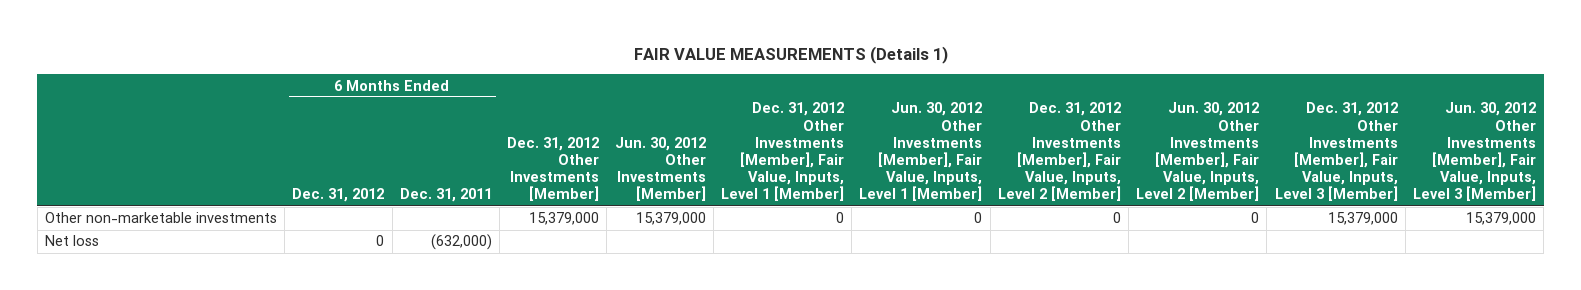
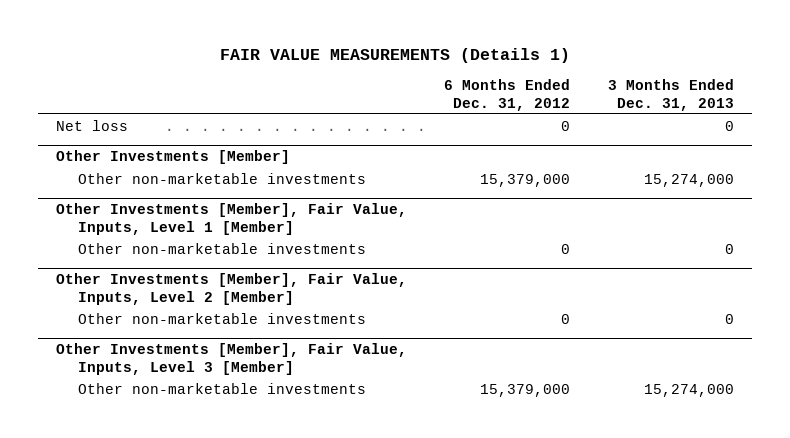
[399,188,492,203] Dec. 31, 2011 -> none
[507,136,600,202] Dec. 31, 2012 Other Investments [Member] -> none
[614,136,706,202] Jun. 30, 2012 Other Investments [Member] -> none
[721,102,845,202] Dec. 31, 2012 Other Investments [Member], Fair Value, Inputs, Level 1 [Member] -> none
[859,102,983,202] Jun. 30, 2012 Other Investments [Member], Fair Value, Inputs, Level 1 [Member] -> none
[997,102,1121,202] Dec. 31, 2012 Other Investments [Member], Fair Value, Inputs, Level 2 [Member] -> none
[1136,102,1260,202] Jun. 30, 2012 Other Investments [Member], Fair Value, Inputs, Level 2 [Member] -> none
[1274,102,1398,202] Dec. 31, 2012 Other Investments [Member], Fair Value, Inputs, Level 3 [Member] -> none
[1413,102,1537,202] Jun. 30, 2012 Other Investments [Member], Fair Value, Inputs, Level 3 [Member] -> none
none -> [607,79,734,111] 3 Months Ended Dec. 31, 2013
[44,212,277,224] Other non-marketable investments -> none
none -> [56,150,291,165] Other Investments [Member]
none -> [77,172,366,184] Other non-marketable investments
none -> [56,203,408,235] Other Investments [Member], Fair Value, Inputs, Level 1 [Member]
none -> [77,242,366,254] Other non-marketable investments
none -> [56,273,408,305] Other Investments [Member], Fair Value, Inputs, Level 2 [Member]
none -> [77,312,366,324] Other non-marketable investments
none -> [56,343,408,375] Other Investments [Member], Fair Value, Inputs, Level 3 [Member]
none -> [77,382,366,394] Other non-marketable investments

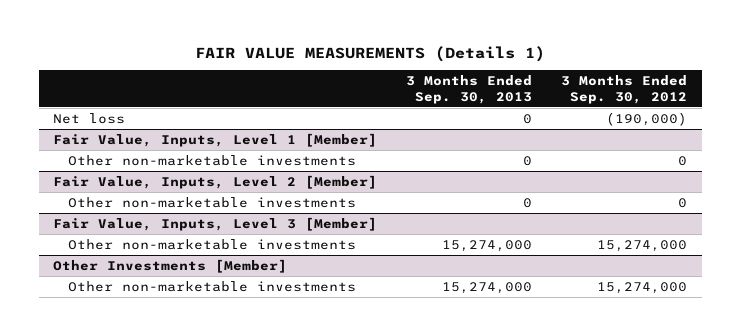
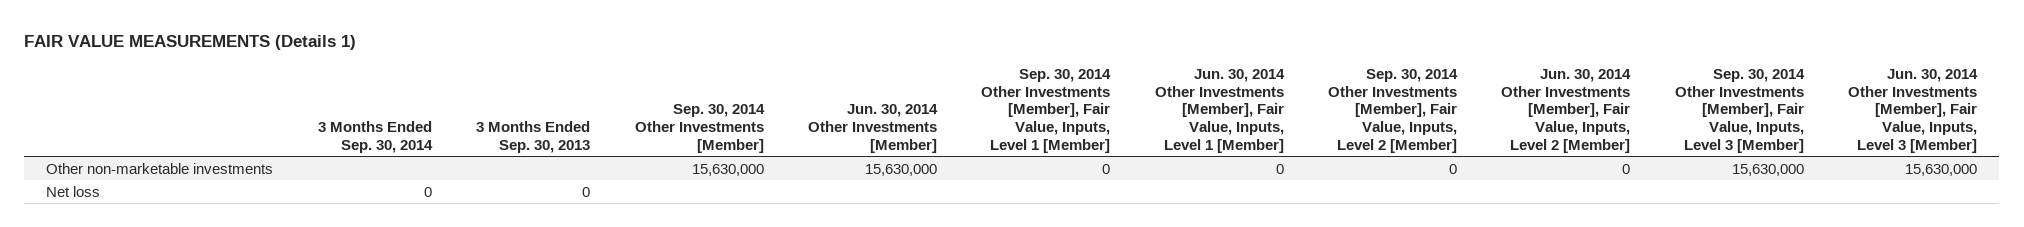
[561,75,688,104] 3 Months Ended Sep. 30, 2012 -> none
none -> [317,120,433,153] 3 Months Ended Sep. 30, 2014
none -> [634,104,765,153] Sep. 30, 2014 Other Investments [Member]
none -> [807,104,938,153] Jun. 30, 2014 Other Investments [Member]
none -> [981,69,1112,153] Sep. 30, 2014 Other Investments [Member], Fair Value, Inputs, Level 1 [Member]
none -> [1154,69,1285,153] Jun. 30, 2014 Other Investments [Member], Fair Value, Inputs, Level 1 [Member]
none -> [1328,69,1459,153] Sep. 30, 2014 Other Investments [Member], Fair Value, Inputs, Level 2 [Member]
none -> [1501,69,1632,153] Jun. 30, 2014 Other Investments [Member], Fair Value, Inputs, Level 2 [Member]
none -> [1674,69,1805,153] Sep. 30, 2014 Other Investments [Member], Fair Value, Inputs, Level 3 [Member]
none -> [1848,69,1979,153] Jun. 30, 2014 Other Investments [Member], Fair Value, Inputs, Level 3 [Member]
none -> [46,162,274,174] Other non-marketable investments
[53,132,378,147] Fair Value, Inputs, Level 1 [Member] -> none
[68,154,357,166] Other non-marketable investments -> none
[53,174,378,189] Fair Value, Inputs, Level 2 [Member] -> none
[68,196,357,208] Other non-marketable investments -> none
[53,216,378,231] Fair Value, Inputs, Level 3 [Member] -> none
[68,238,357,250] Other non-marketable investments -> none
[53,258,288,273] Other Investments [Member] -> none
[68,280,357,292] Other non-marketable investments -> none

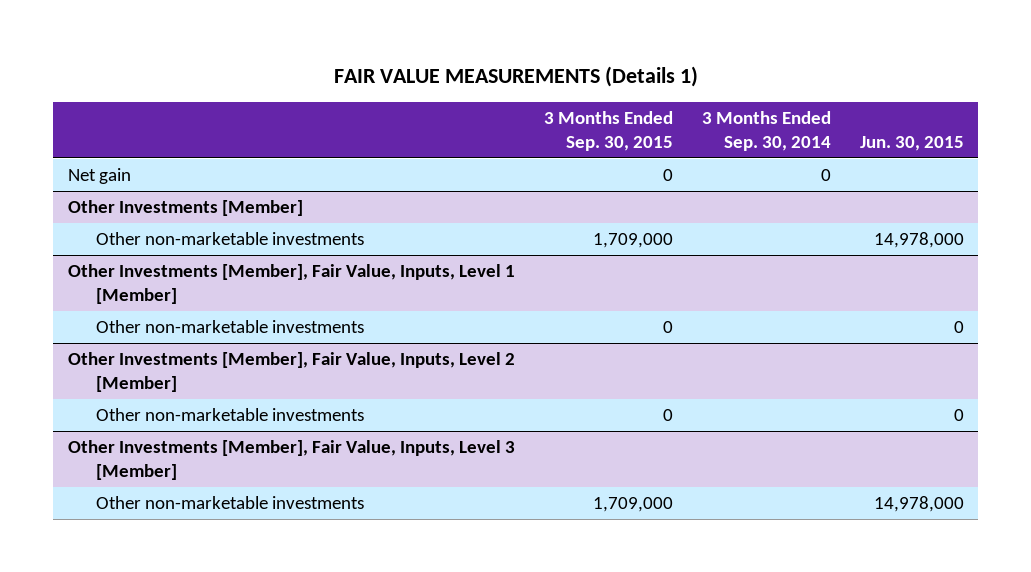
[476,120,591,153] 3 Months Ended Sep. 30, 2013 -> none
[634,104,765,153] Sep. 30, 2014 Other Investments [Member] -> none
[807,104,938,153] Jun. 30, 2014 Other Investments [Member] -> none
[981,69,1112,153] Sep. 30, 2014 Other Investments [Member], Fair Value, Inputs, Level 1 [Member] -> none
[1154,69,1285,153] Jun. 30, 2014 Other Investments [Member], Fair Value, Inputs, Level 1 [Member] -> none
[1328,69,1459,153] Sep. 30, 2014 Other Investments [Member], Fair Value, Inputs, Level 2 [Member] -> none
[1501,69,1632,153] Jun. 30, 2014 Other Investments [Member], Fair Value, Inputs, Level 2 [Member] -> none
[1674,69,1805,153] Sep. 30, 2014 Other Investments [Member], Fair Value, Inputs, Level 3 [Member] -> none
[1848,69,1979,153] Jun. 30, 2014 Other Investments [Member], Fair Value, Inputs, Level 3 [Member] -> none
none -> [543,110,673,151] 3 Months Ended Sep. 30, 2015
none -> [859,135,964,151] Jun. 30, 2015
[46,162,274,174] Other non-marketable investments -> none
[46,185,101,197] Net loss -> [67,168,131,185] Net gain
none -> [67,200,303,217] Other Investments [Member]
none -> [95,232,364,246] Other non-marketable investments
none -> [67,264,515,305] Other Investments [Member], Fair Value, Inputs, Level 1 [Member]
none -> [95,320,364,334] Other non-marketable investments
none -> [67,352,515,393] Other Investments [Member], Fair Value, Inputs, Level 2 [Member]
none -> [95,408,364,422] Other non-marketable investments
none -> [67,440,515,481] Other Investments [Member], Fair Value, Inputs, Level 3 [Member]
none -> [95,496,364,510] Other non-marketable investments

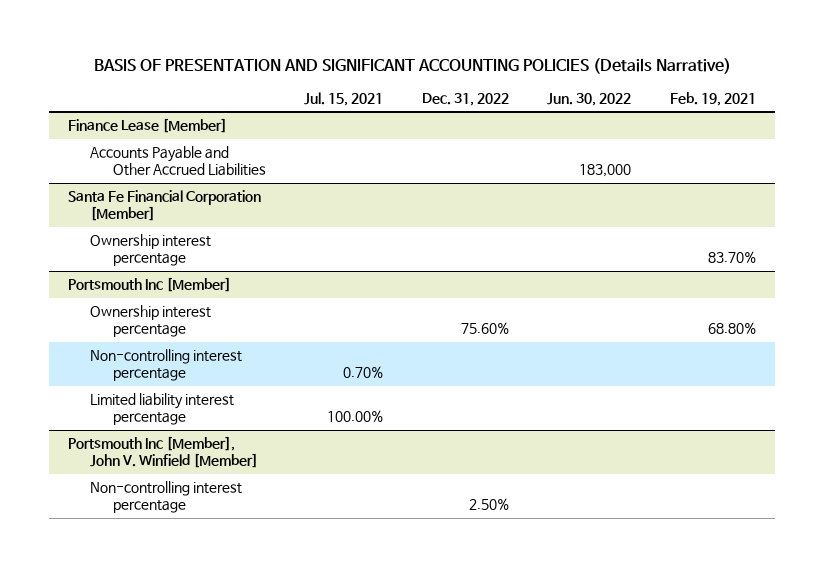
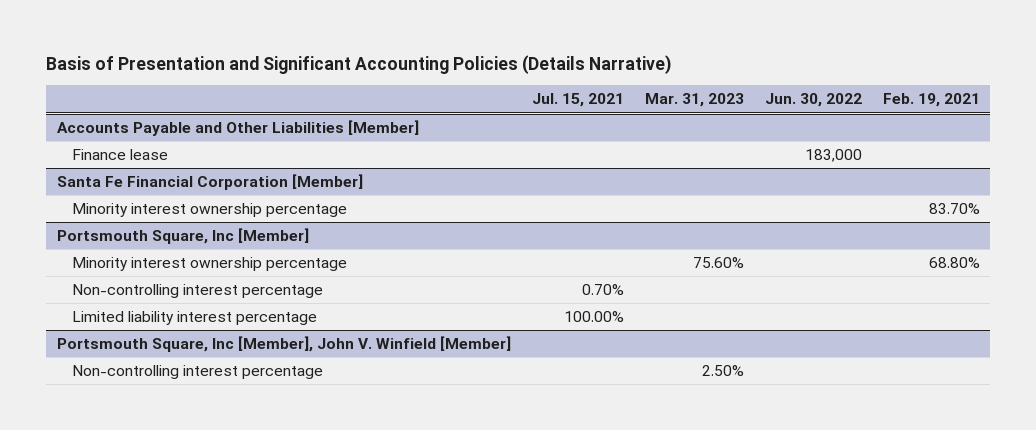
[93,57,731,74] BASIS OF PRESENTATION AND SIGNIFICANT ACCOUNTING POLICIES (Details Narrative) -> [46,55,673,75] Basis of Presentation and Significant Accounting Policies (Details Narrative)
[421,93,509,107] Dec. 31, 2022 -> none
none -> [644,93,744,108] Mar. 31, 2023
[68,118,228,134] Finance Lease [Member] -> none
[90,146,266,177] Accounts Payable and Other Accrued Liabilities -> none
none -> [56,120,419,137] Accounts Payable and Other Liabilities [Member]
none -> [72,149,169,161] Finance lease
[90,234,212,267] Ownership interest percentage -> [72,203,348,218] Minority interest ownership percentage
[68,277,232,293] Portsmouth Inc [Member] -> [56,228,309,245] Portsmouth Square, Inc [Member]
[90,305,212,338] Ownership interest percentage -> [72,257,348,272] Minority interest ownership percentage
[68,436,259,469] Portsmouth Inc [Member], John V. Winfield [Member] -> [56,336,511,353] Portsmouth Square, Inc [Member], John V. Winfield [Member]

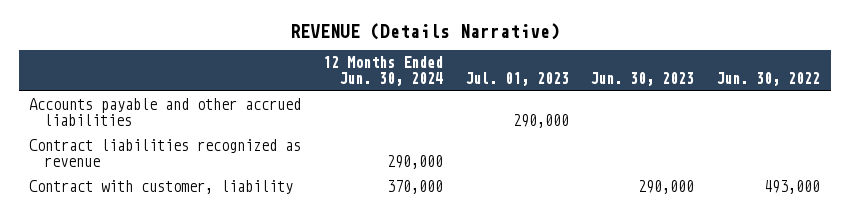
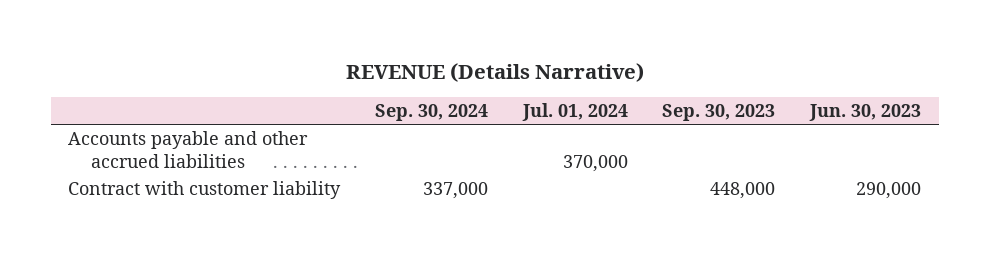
[323,56,444,87] 12 Months Ended Jun. 30, 2024 -> none
[464,72,569,87] Jul. 01, 2023 -> none
[716,72,821,87] Jun. 30, 2022 -> none
none -> [375,103,489,121] Sep. 30, 2024
none -> [521,102,628,121] Jul. 01, 2024
none -> [662,103,776,121] Sep. 30, 2023
[29,139,302,168] Contract liabilities recognized as revenue -> none
[29,180,294,195] Contract with customer, liability -> [68,181,342,200] Contract with customer liability

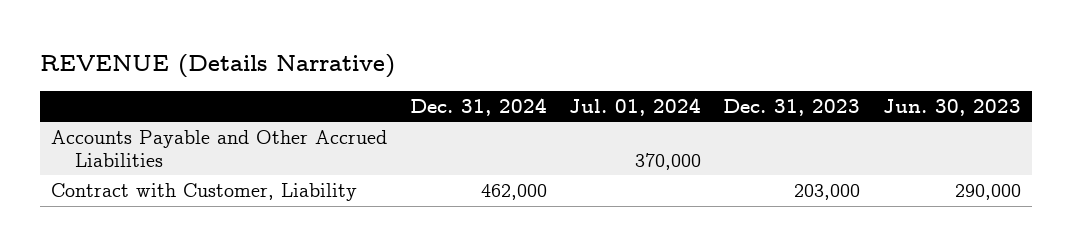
[375,103,489,121] Sep. 30, 2024 -> none
[662,103,776,121] Sep. 30, 2023 -> none
none -> [409,97,547,116] Dec. 31, 2024
none -> [723,98,861,116] Dec. 31, 2023
[68,131,309,168] Accounts payable and other accrued liabilities -> [51,130,388,167] Accounts Payable and Other Accrued Liabilities
[68,181,342,200] Contract with customer liability -> [51,183,358,202] Contract with Customer, Liability

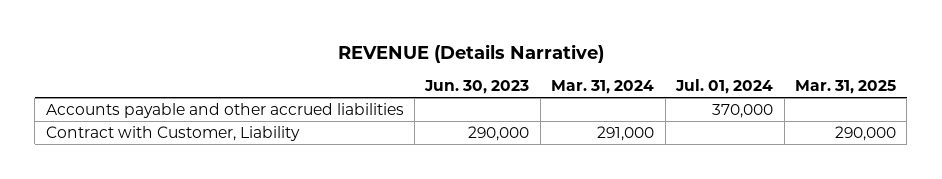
[409,97,547,116] Dec. 31, 2024 -> none
[723,98,861,116] Dec. 31, 2023 -> none
none -> [551,79,655,94] Mar. 31, 2024
none -> [794,79,896,94] Mar. 31, 2025
[51,130,388,167] Accounts Payable and Other Accrued Liabilities -> [45,102,404,118] Accounts payable and other accrued liabilities

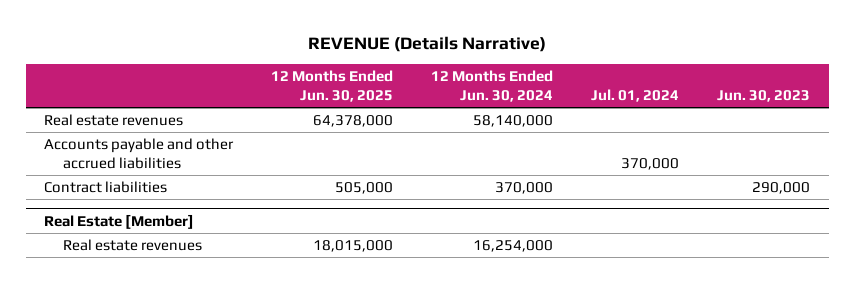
[551,79,655,94] Mar. 31, 2024 -> none
[794,79,896,94] Mar. 31, 2025 -> none
none -> [271,70,394,103] 12 Months Ended Jun. 30, 2025
none -> [431,70,554,103] 12 Months Ended Jun. 30, 2024
none -> [44,114,184,127] Real estate revenues
[45,125,300,141] Contract with Customer, Liability -> [44,181,168,194] Contract liabilities
none -> [44,213,195,229] Real Estate [Member]
none -> [62,239,202,252] Real estate revenues

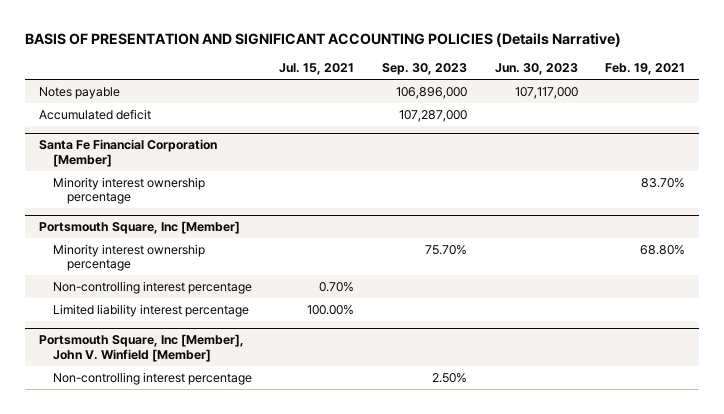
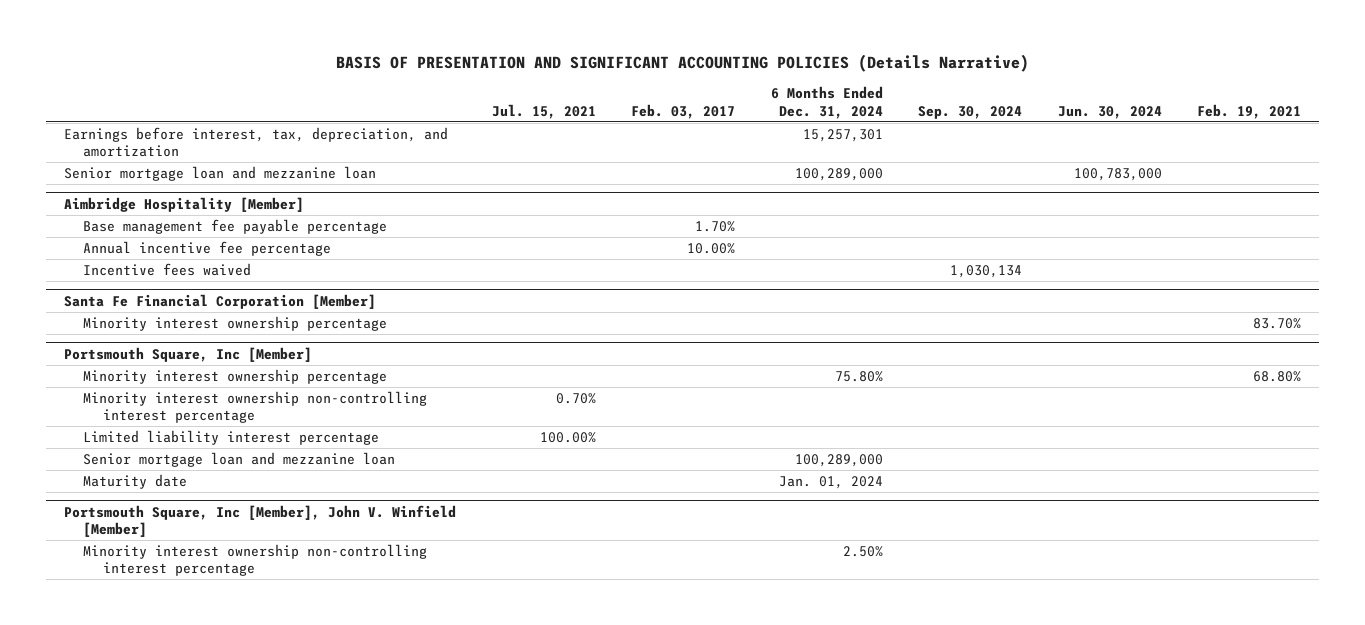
[381,63,467,76] Sep. 30, 2023 -> none
[494,63,578,76] Jun. 30, 2023 -> none
none -> [631,103,736,119] Feb. 03, 2017
none -> [770,86,883,119] 6 Months Ended Dec. 31, 2024
none -> [918,105,1023,119] Sep. 30, 2024
none -> [1057,105,1162,119] Jun. 30, 2024
[38,108,151,120] Accumulated deficit -> none
none -> [64,126,449,158] Earnings before interest, tax, depreciation, and amortization
[38,86,120,99] Notes payable -> [64,165,377,181] Senior mortgage loan and mezzanine loan
none -> [64,196,305,212] Aimbridge Hospitality [Member]
none -> [83,218,388,234] Base management fee payable percentage
none -> [83,240,332,256] Annual incentive fee percentage
none -> [83,262,252,276] Incentive fees waived
[52,280,252,294] Non-controlling interest percentage -> [83,390,428,424] Minority interest ownership non-controlling interest percentage
none -> [83,451,396,467] Senior mortgage loan and mezzanine loan
none -> [83,473,188,489] Maturity date
[52,371,252,385] Non-controlling interest percentage -> [83,543,428,577] Minority interest ownership non-controlling interest percentage

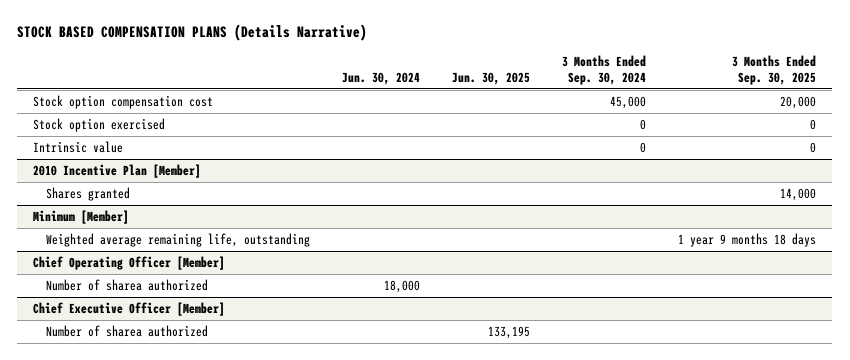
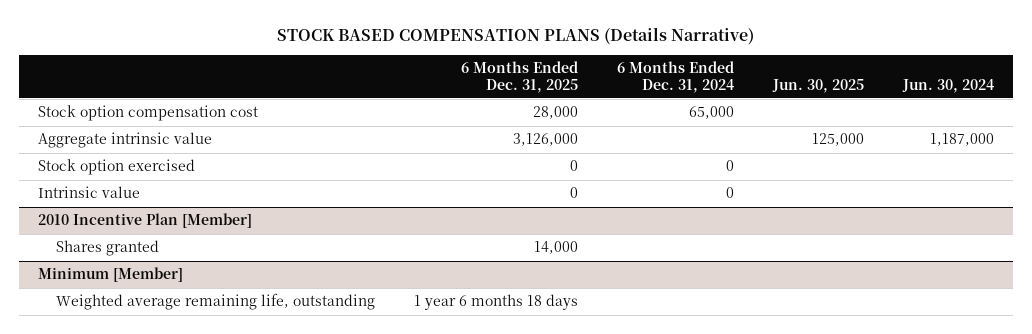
[562,55,647,85] 3 Months Ended Sep. 30, 2024 -> none
[732,55,817,85] 3 Months Ended Sep. 30, 2025 -> none
none -> [461,61,579,93] 6 Months Ended Dec. 31, 2025
none -> [617,61,735,93] 6 Months Ended Dec. 31, 2024
none -> [38,132,213,149] Aggregate intrinsic value
[33,256,226,271] Chief Operating Officer [Member] -> none
[45,279,208,292] Number of sharea authorized -> none
[33,302,226,317] Chief Executive Officer [Member] -> none
[45,325,208,338] Number of sharea authorized -> none

